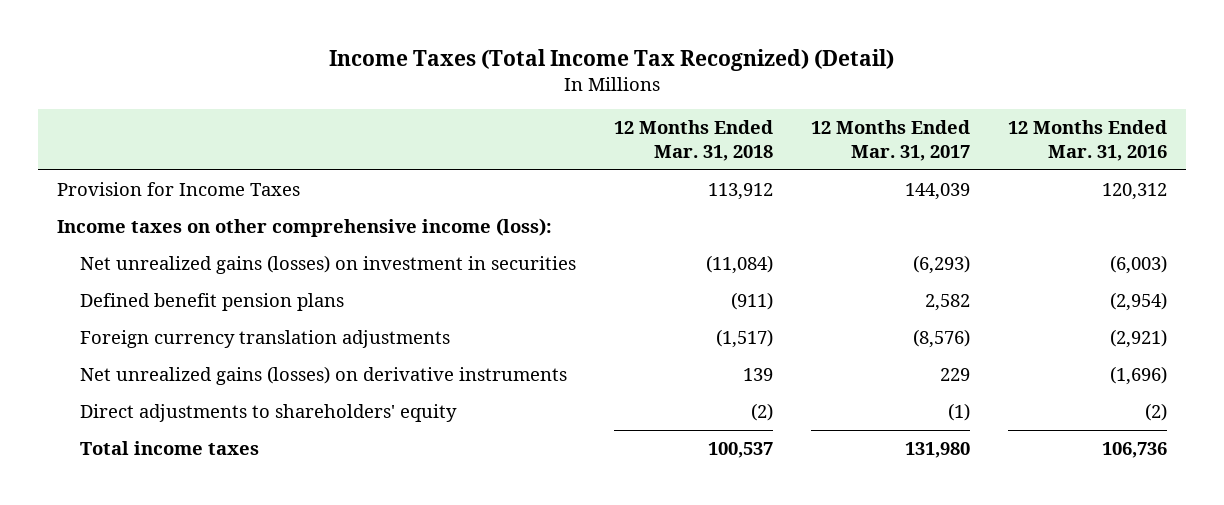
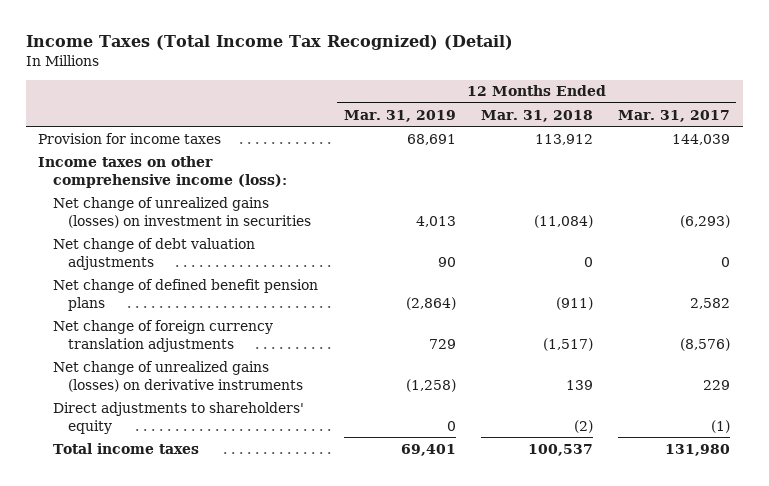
[1008,120,1168,161] 12 Months Ended Mar. 31, 2016 -> none
none -> [343,109,456,122] Mar. 31, 2019
[57,182,301,197] Provision for Income Taxes -> [38,132,222,144] Provision for income taxes
[79,255,576,275] Net unrealized gains (losses) on investment in securities -> [53,196,312,228] Net change of unrealized gains (losses) on investment in securities
none -> [53,237,256,270] Net change of debt valuation adjustments
[79,293,344,312] Defined benefit pension plans -> [53,278,319,311] Net change of defined benefit pension plans
[79,330,450,349] Foreign currency translation adjustments -> [53,319,274,352] Net change of foreign currency translation adjustments
[79,366,567,386] Net unrealized gains (losses) on derivative instruments -> [53,360,304,392] Net change of unrealized gains (losses) on derivative instruments

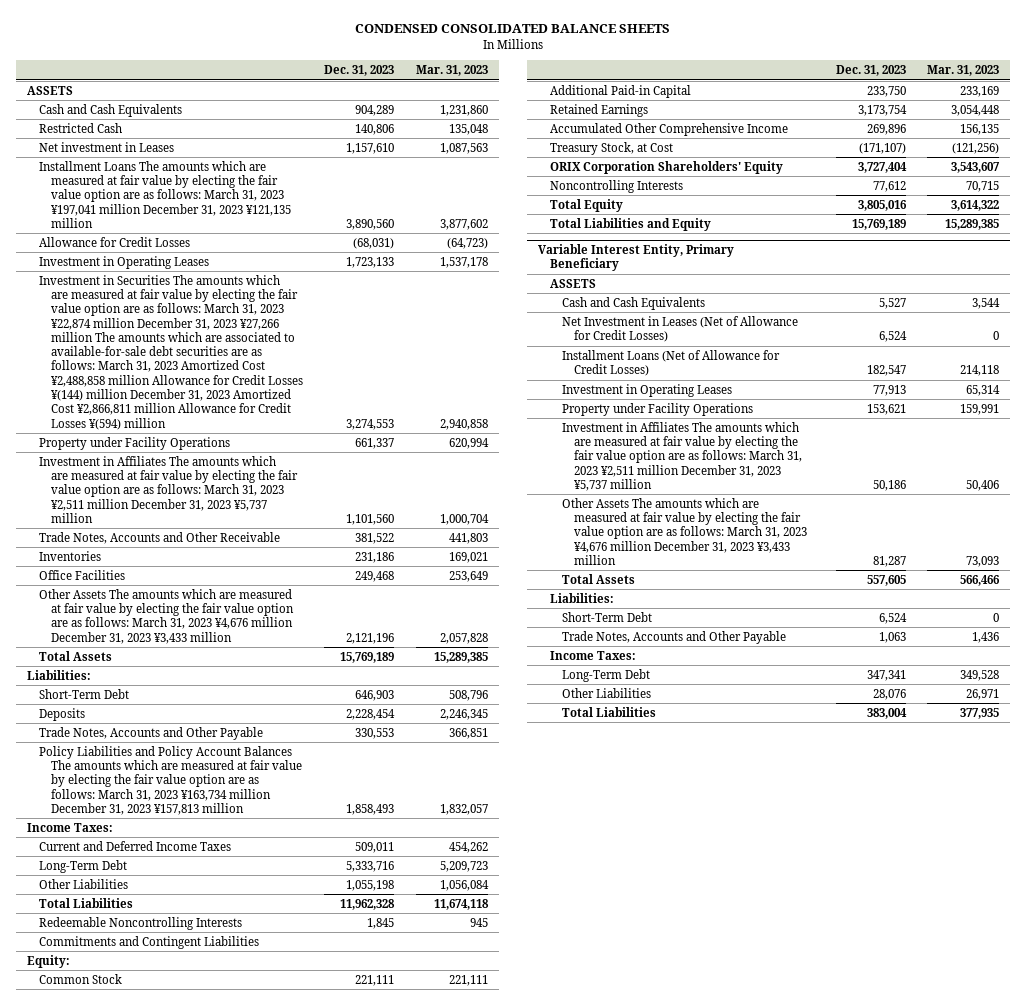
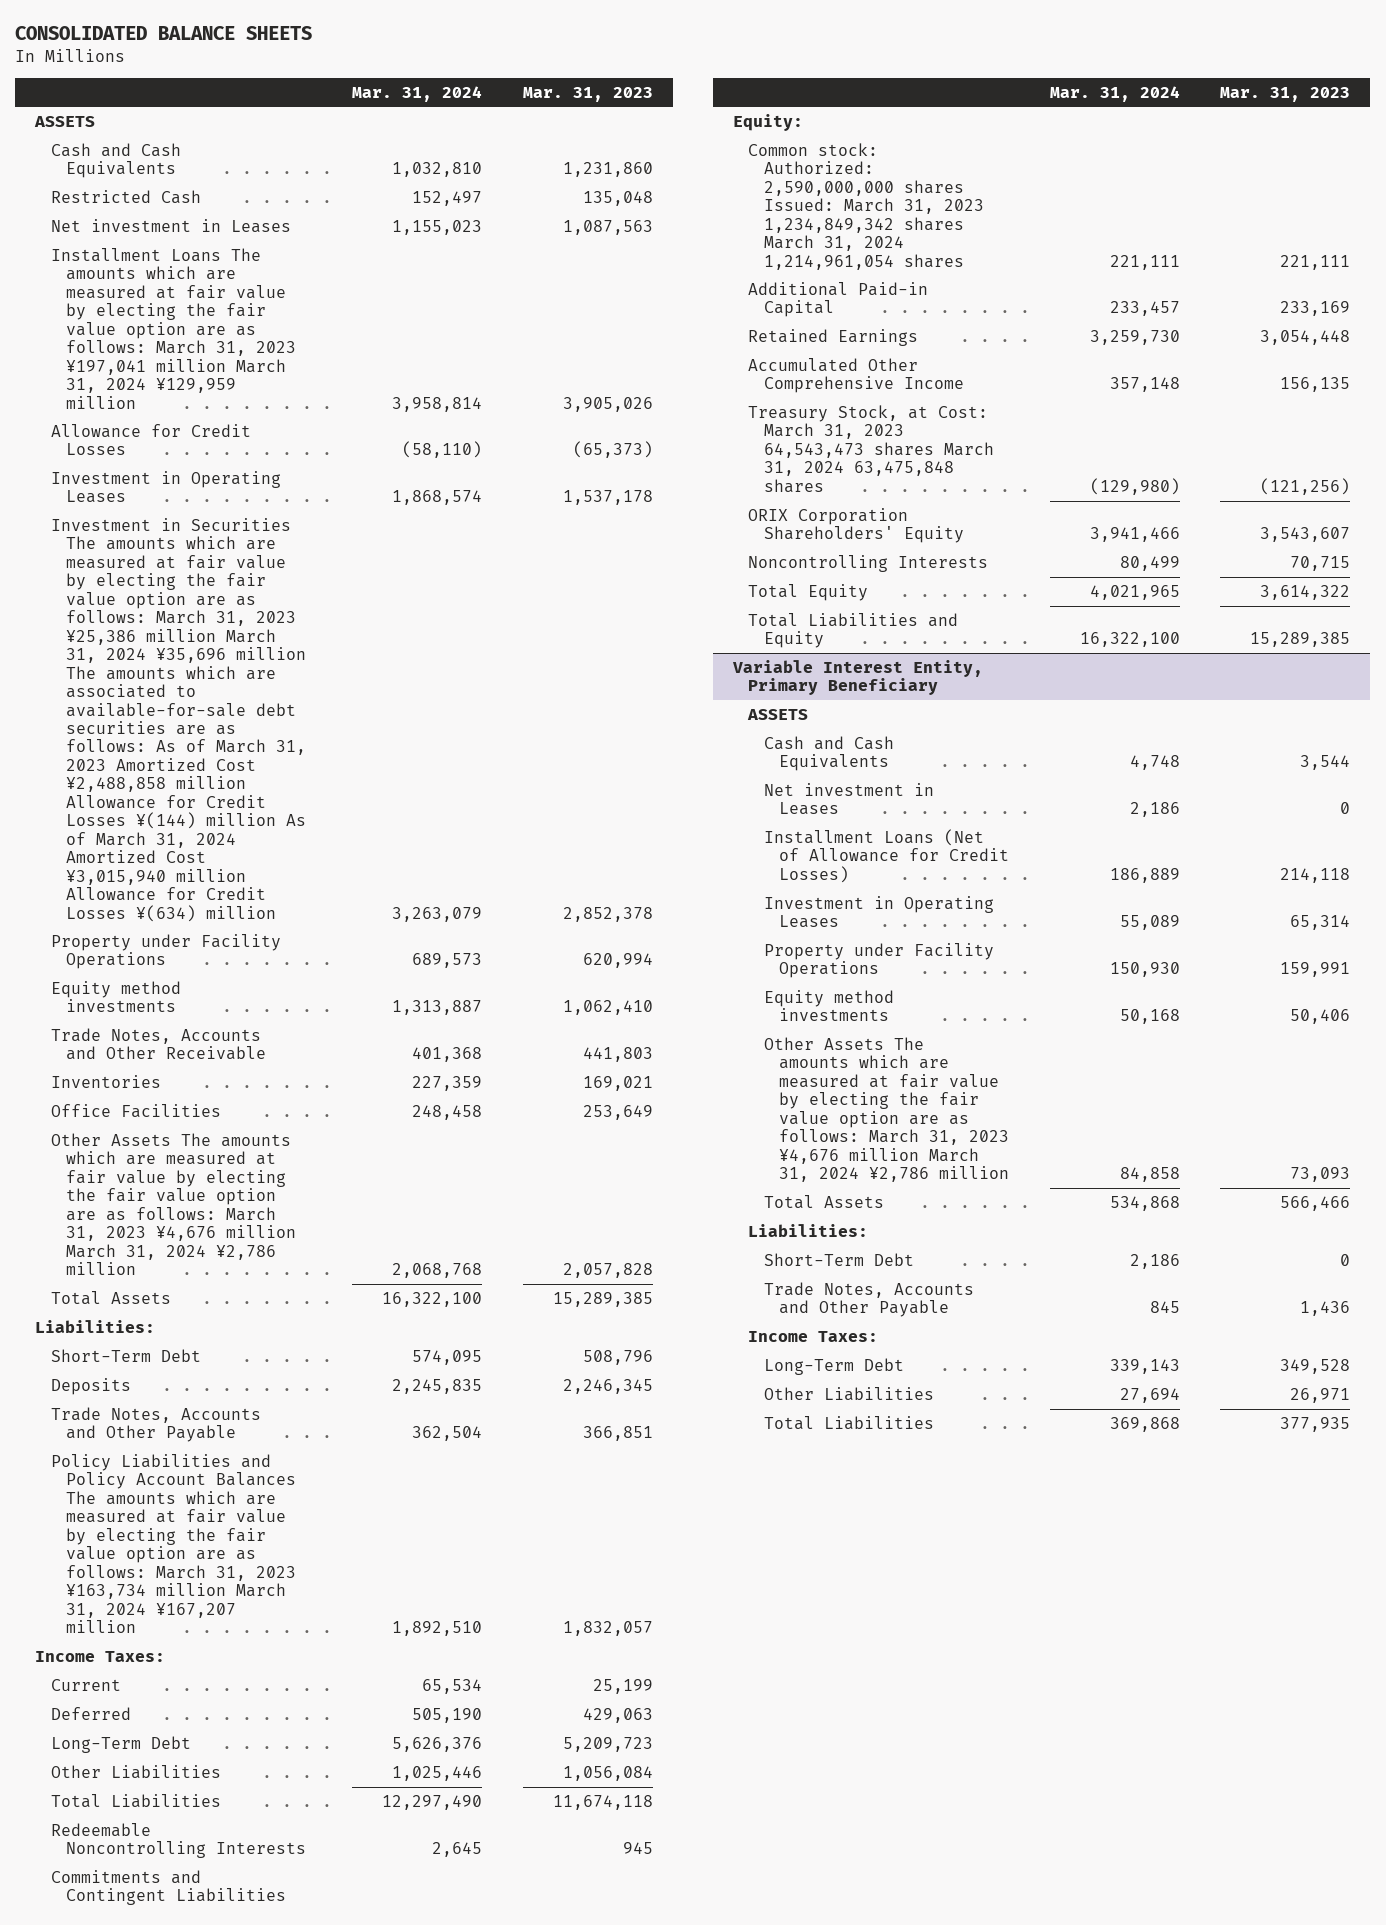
[354,24,670,34] CONDENSED CONSOLIDATED BALANCE SHEETS -> [15,26,313,41] CONSOLIDATED BALANCE SHEETS
[324,64,395,76] Dec. 31, 2023 -> none
none -> [352,85,483,102] Mar. 31, 2024
[38,160,291,228] Installment Loans The amounts which are measured at fair value by electing the fair value option are as follows: March 31, 2023 ¥197,041 million December 31, 2023 ¥121,135 million -> [50,247,297,409] Installment Loans The amounts which are measured at fair value by electing the fair value option are as follows: March 31, 2023 ¥197,041 million March 31, 2024 ¥129,959 million
[439,218,488,230] 3,877,602 -> [562,396,653,412] 3,905,026
[446,237,488,249] (64,723) -> [572,441,653,459] (65,373)
[38,274,303,430] Investment in Securities The amounts which are measured at fair value by electing the fair value option are as follows: March 31, 2023 ¥22,874 million December 31, 2023 ¥27,266 million The amounts which are associated to available-for-sale debt securities are as follows: March 31, 2023 Amortized Cost ¥2,488,858 million Allowance for Credit Losses ¥(144) million December 31, 2023 Amortized Cost ¥2,866,811 million Allowance for Credit Losses ¥(594) million -> [50,517,307,922] Investment in Securities The amounts which are measured at fair value by electing the fair value option are as follows: March 31, 2023 ¥25,386 million March 31, 2024 ¥35,696 million The amounts which are associated to available-for-sale debt securities are as follows: As of March 31, 2023 Amortized Cost ¥2,488,858 million Allowance for Credit Losses ¥(144) million As of March 31, 2024 Amortized Cost ¥3,015,940 million Allowance for Credit Losses ¥(634) million
[439,418,488,430] 2,940,858 -> [562,906,653,922] 2,852,378
[38,455,298,523] Investment in Affiliates The amounts which are measured at fair value by electing the fair value option are as follows: March 31, 2023 ¥2,511 million December 31, 2023 ¥5,737 million -> none
none -> [50,980,181,1013] Equity method investments
[38,588,294,644] Other Assets The amounts which are measured at fair value by electing the fair value option are as follows: March 31, 2023 ¥4,676 million December 31, 2023 ¥3,433 million -> [50,1132,297,1276] Other Assets The amounts which are measured at fair value by electing the fair value option are as follows: March 31, 2023 ¥4,676 million March 31, 2024 ¥2,786 million
[38,745,302,815] Policy Liabilities and Policy Account Balances The amounts which are measured at fair value by electing the fair value option are as follows: March 31, 2023 ¥163,734 million December 31, 2023 ¥157,813 million -> [50,1453,297,1634] Policy Liabilities and Policy Account Balances The amounts which are measured at fair value by electing the fair value option are as follows: March 31, 2023 ¥163,734 million March 31, 2024 ¥167,207 million
none -> [50,1678,121,1691] Current
[38,840,231,851] Current and Deferred Income Taxes -> [50,1706,131,1720] Deferred
[448,841,488,853] 454,262 -> [582,1707,653,1723] 429,063
[38,973,122,984] Common Stock -> [748,142,984,270] Common stock: Authorized: 2,590,000,000 shares Issued: March 31, 2023 1,234,849,342 shares March 31, 2024 1,214,961,054 shares
[549,141,673,155] Treasury Stock, at Cost -> [748,404,994,493] Treasury Stock, at Cost: March 31, 2023 64,543,473 shares March 31, 2024 63,475,848 shares
[562,315,799,343] Net Investment in Leases (Net of Allowance for Credit Losses) -> none
none -> [763,782,934,816] Net investment in Leases
[562,421,803,491] Investment in Affiliates The amounts which are measured at fair value by electing the fair value option are as follows: March 31, 2023 ¥2,511 million December 31, 2023 ¥5,737 million -> [763,989,894,1022] Equity method investments
[562,497,808,565] Other Assets The amounts which are measured at fair value by electing the fair value option are as follows: March 31, 2023 ¥4,676 million December 31, 2023 ¥3,433 million -> [763,1036,1010,1183] Other Assets The amounts which are measured at fair value by electing the fair value option are as follows: March 31, 2023 ¥4,676 million March 31, 2024 ¥2,786 million

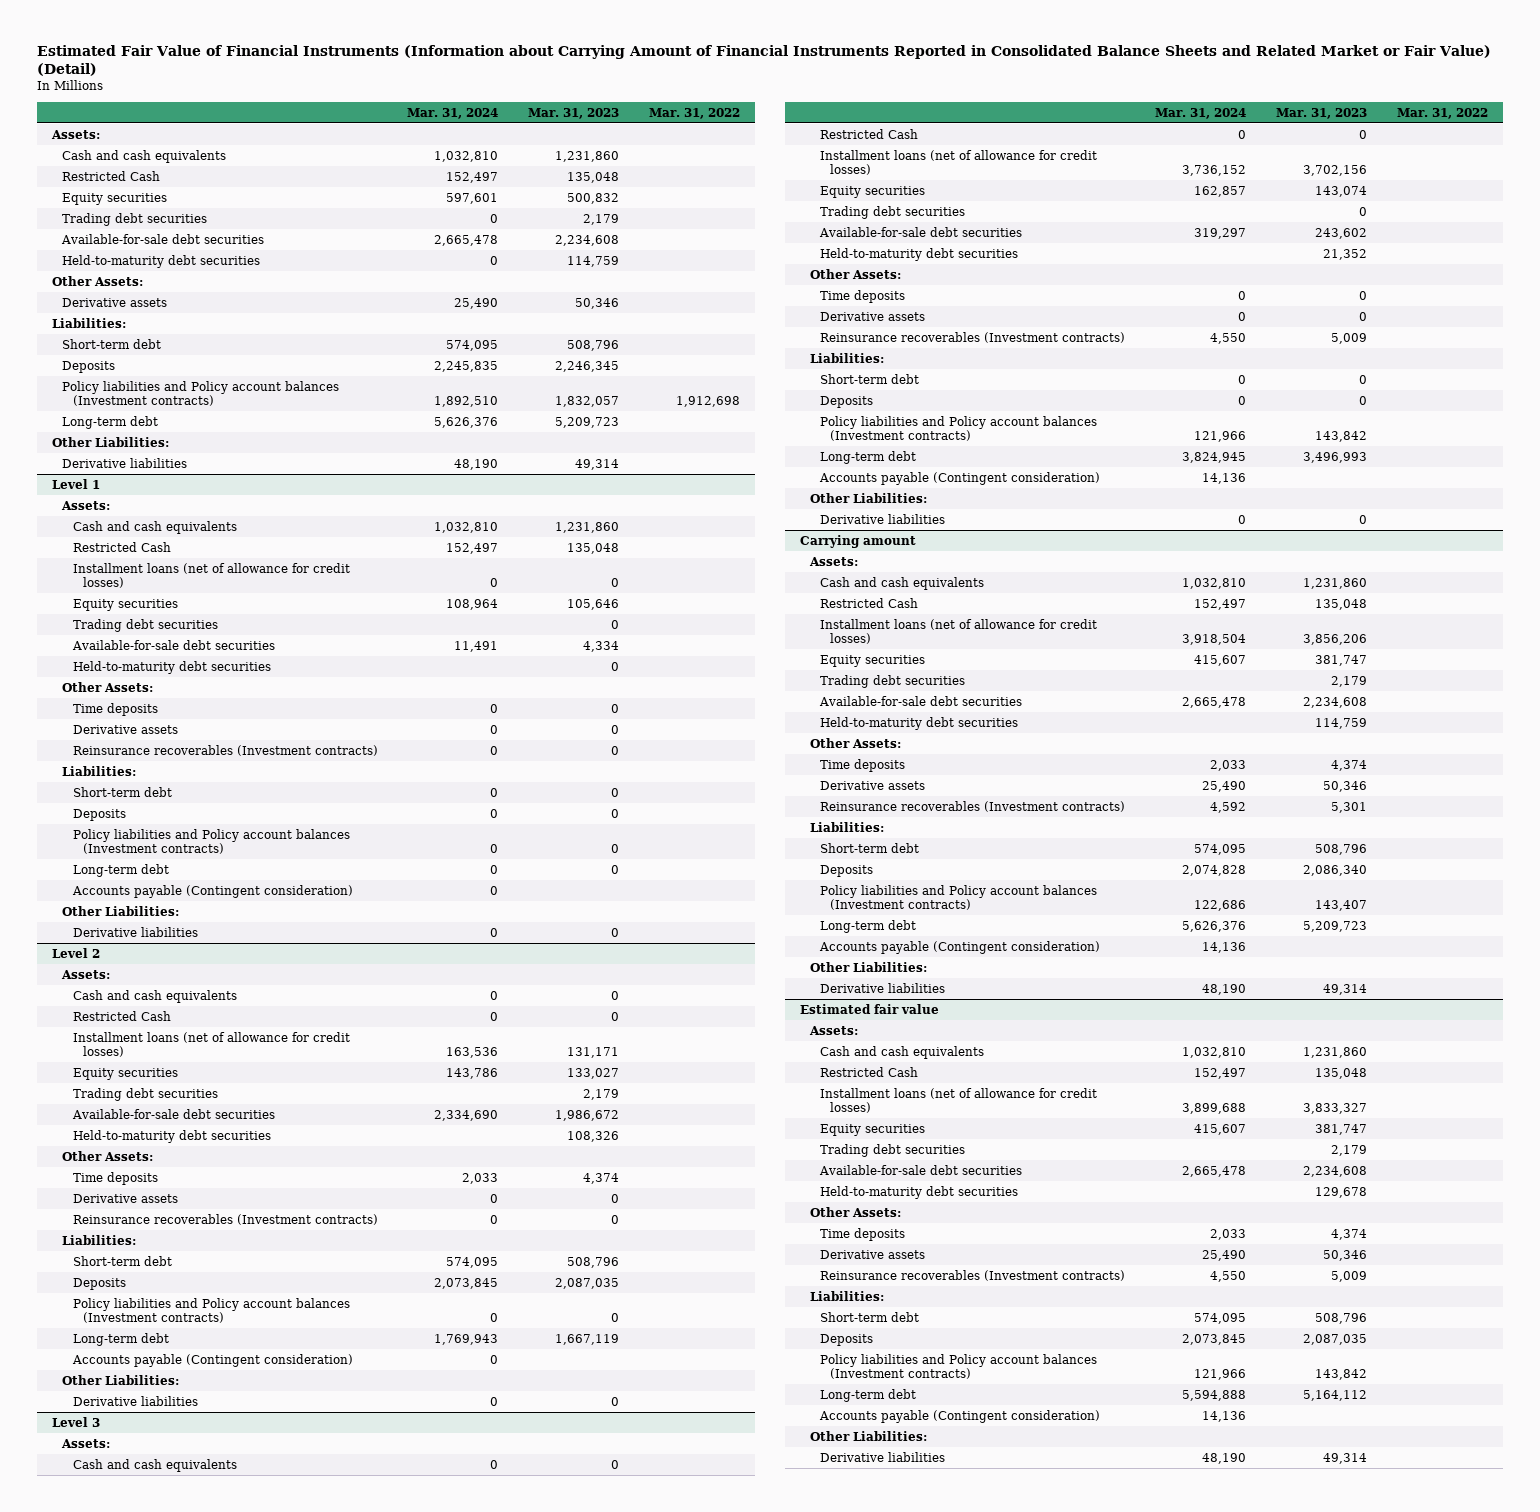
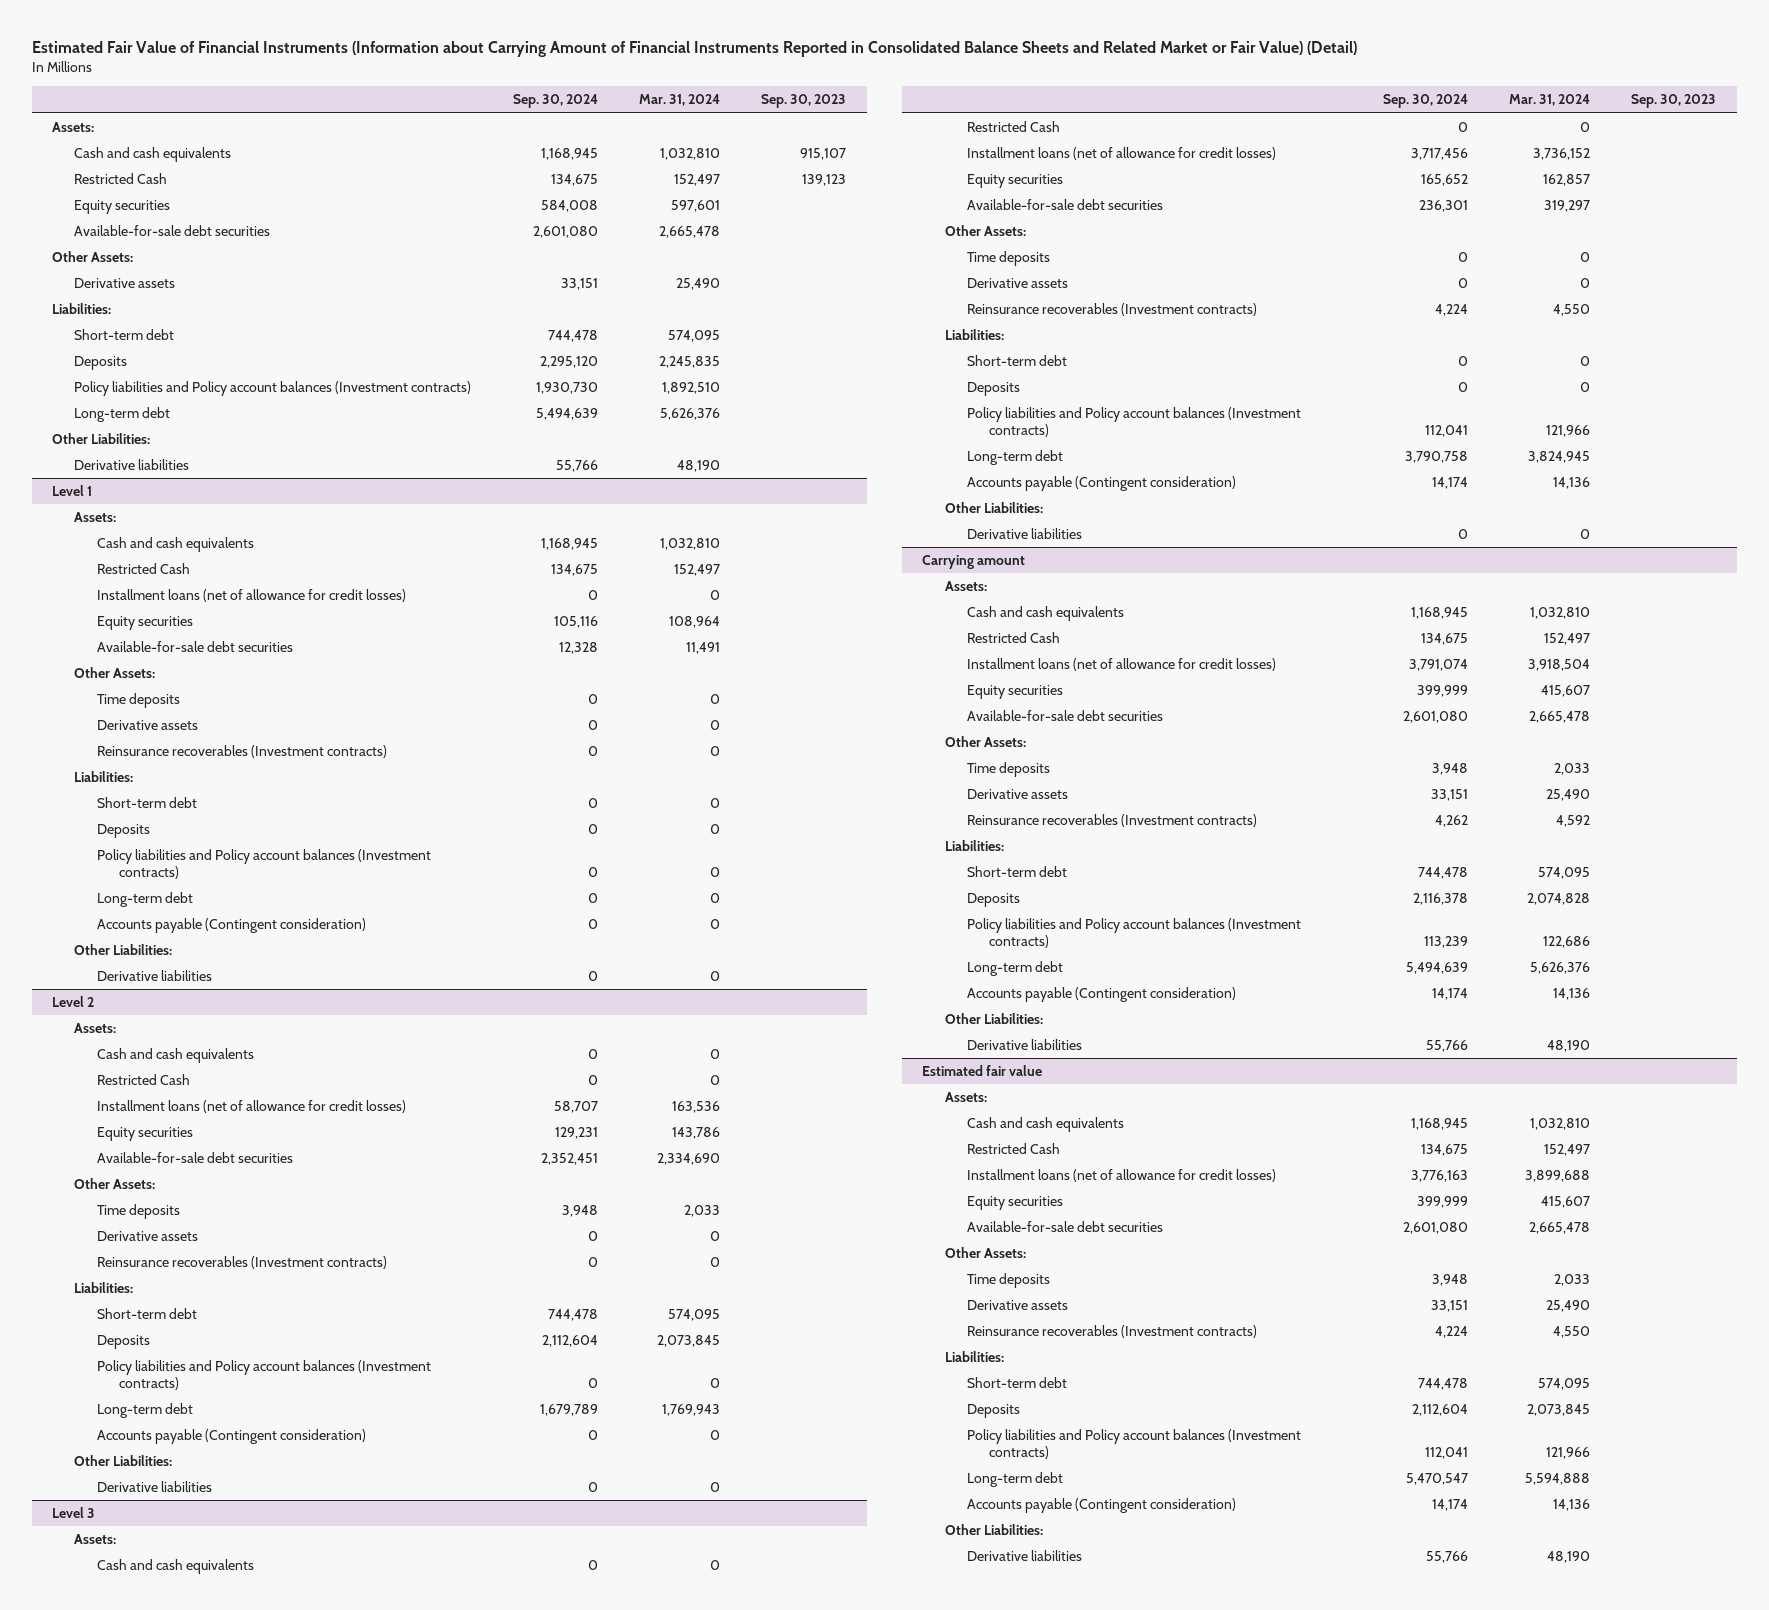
[528,107,620,119] Mar. 31, 2023 -> none
[649,107,741,119] Mar. 31, 2022 -> none
none -> [512,94,598,109] Sep. 30, 2024
none -> [761,94,847,109] Sep. 30, 2023
[62,212,208,226] Trading debt securities -> none
[62,254,261,268] Held-to-maturity debt securities -> none
[72,618,218,632] Trading debt securities -> none
[72,660,271,674] Held-to-maturity debt securities -> none
[72,1087,218,1101] Trading debt securities -> none
[72,1129,271,1143] Held-to-maturity debt securities -> none
[820,205,966,219] Trading debt securities -> none
[820,247,1019,261] Held-to-maturity debt securities -> none
[820,674,966,688] Trading debt securities -> none
[820,716,1019,730] Held-to-maturity debt securities -> none
[820,1143,966,1157] Trading debt securities -> none
[820,1185,1019,1199] Held-to-maturity debt securities -> none

